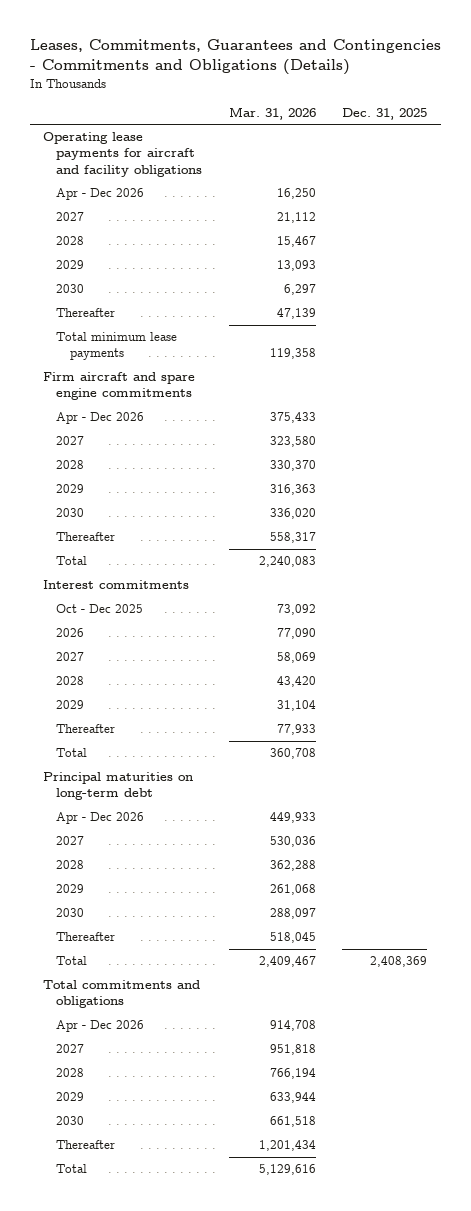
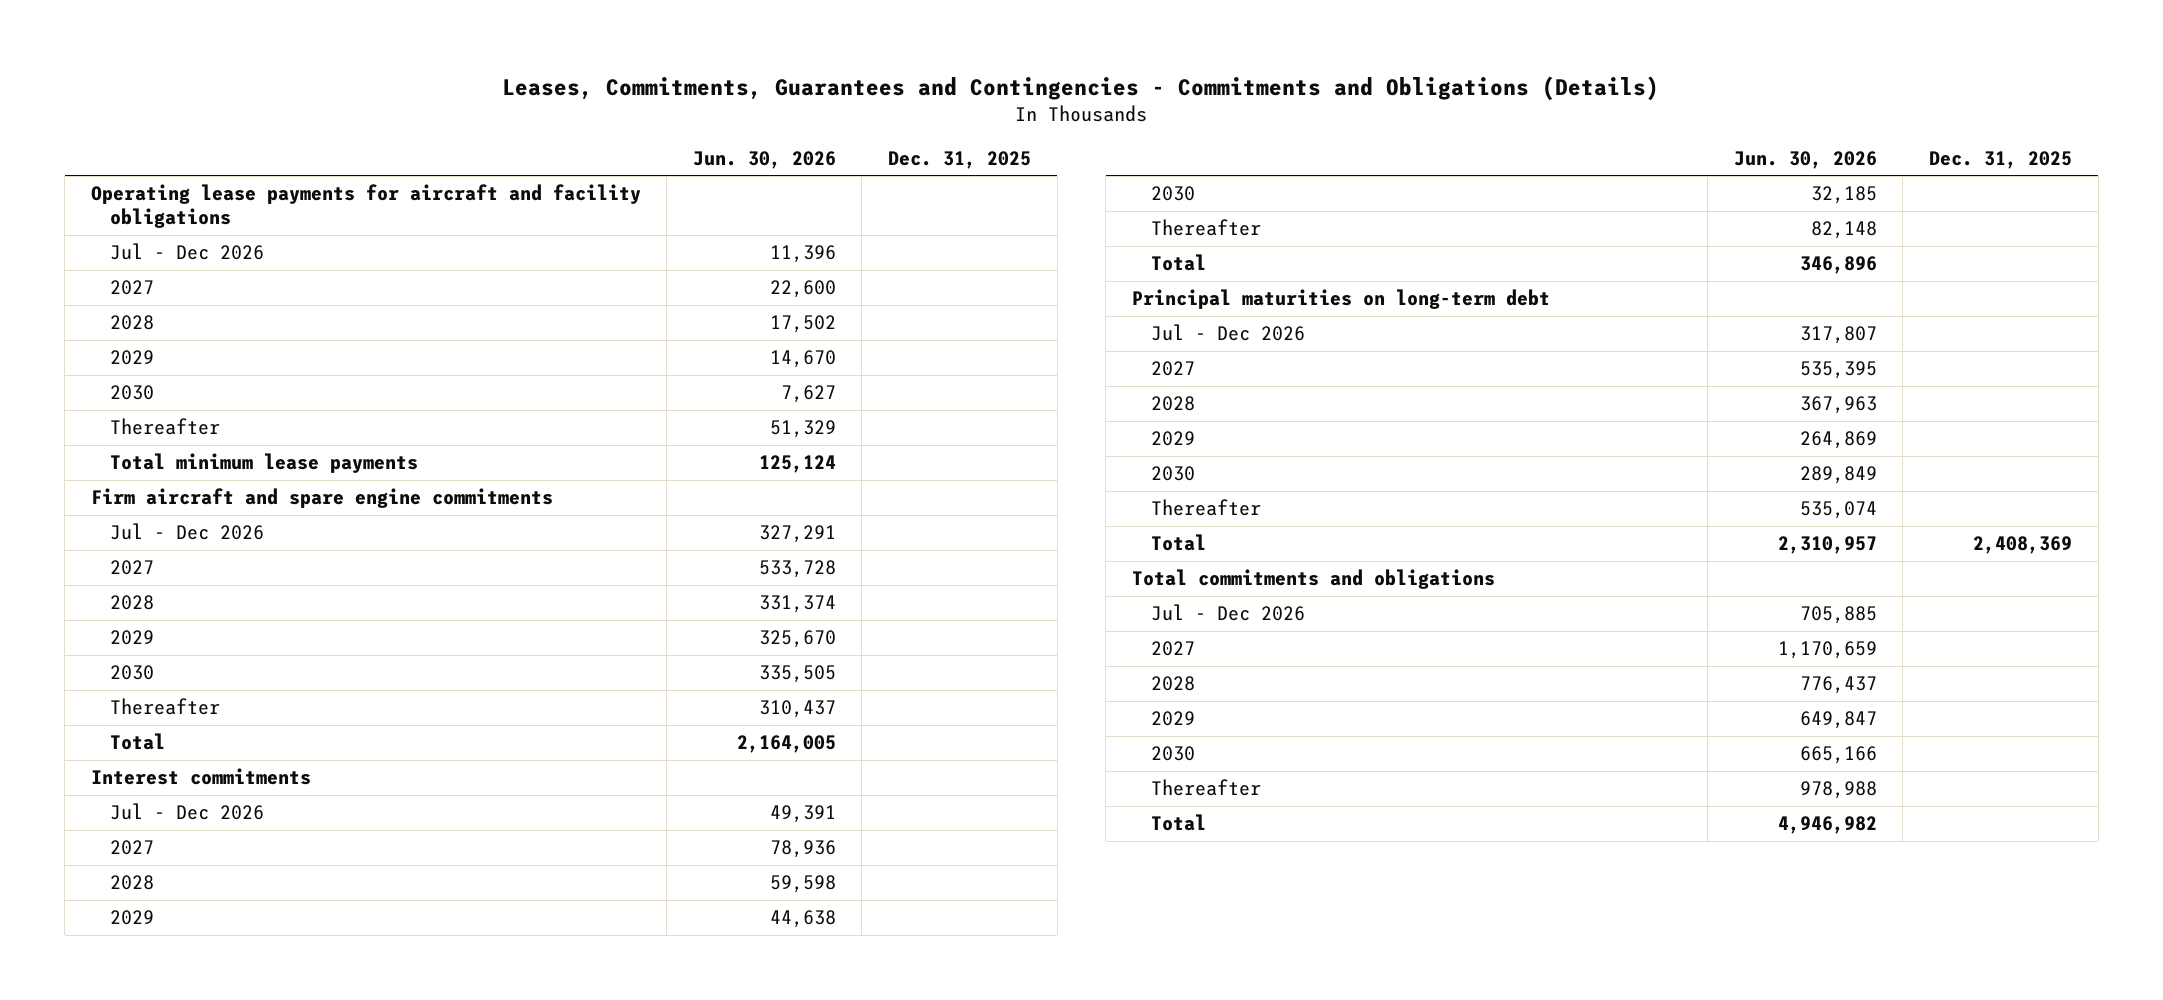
[228,106,316,120] Mar. 31, 2026 -> none
none -> [692,150,836,169] Jun. 30, 2026
[56,188,145,201] Apr - Dec 2026 -> [110,243,265,261] Jul - Dec 2026
[56,412,145,425] Apr - Dec 2026 -> [110,523,265,541] Jul - Dec 2026
[56,628,85,638] 2026 -> none
[56,604,144,614] Oct - Dec 2025 -> [110,803,265,821] Jul - Dec 2026
none -> [1151,186,1196,202] 2030
[56,812,145,825] Apr - Dec 2026 -> [1151,324,1306,342] Jul - Dec 2026
[56,1020,145,1033] Apr - Dec 2026 -> [1151,604,1306,622] Jul - Dec 2026

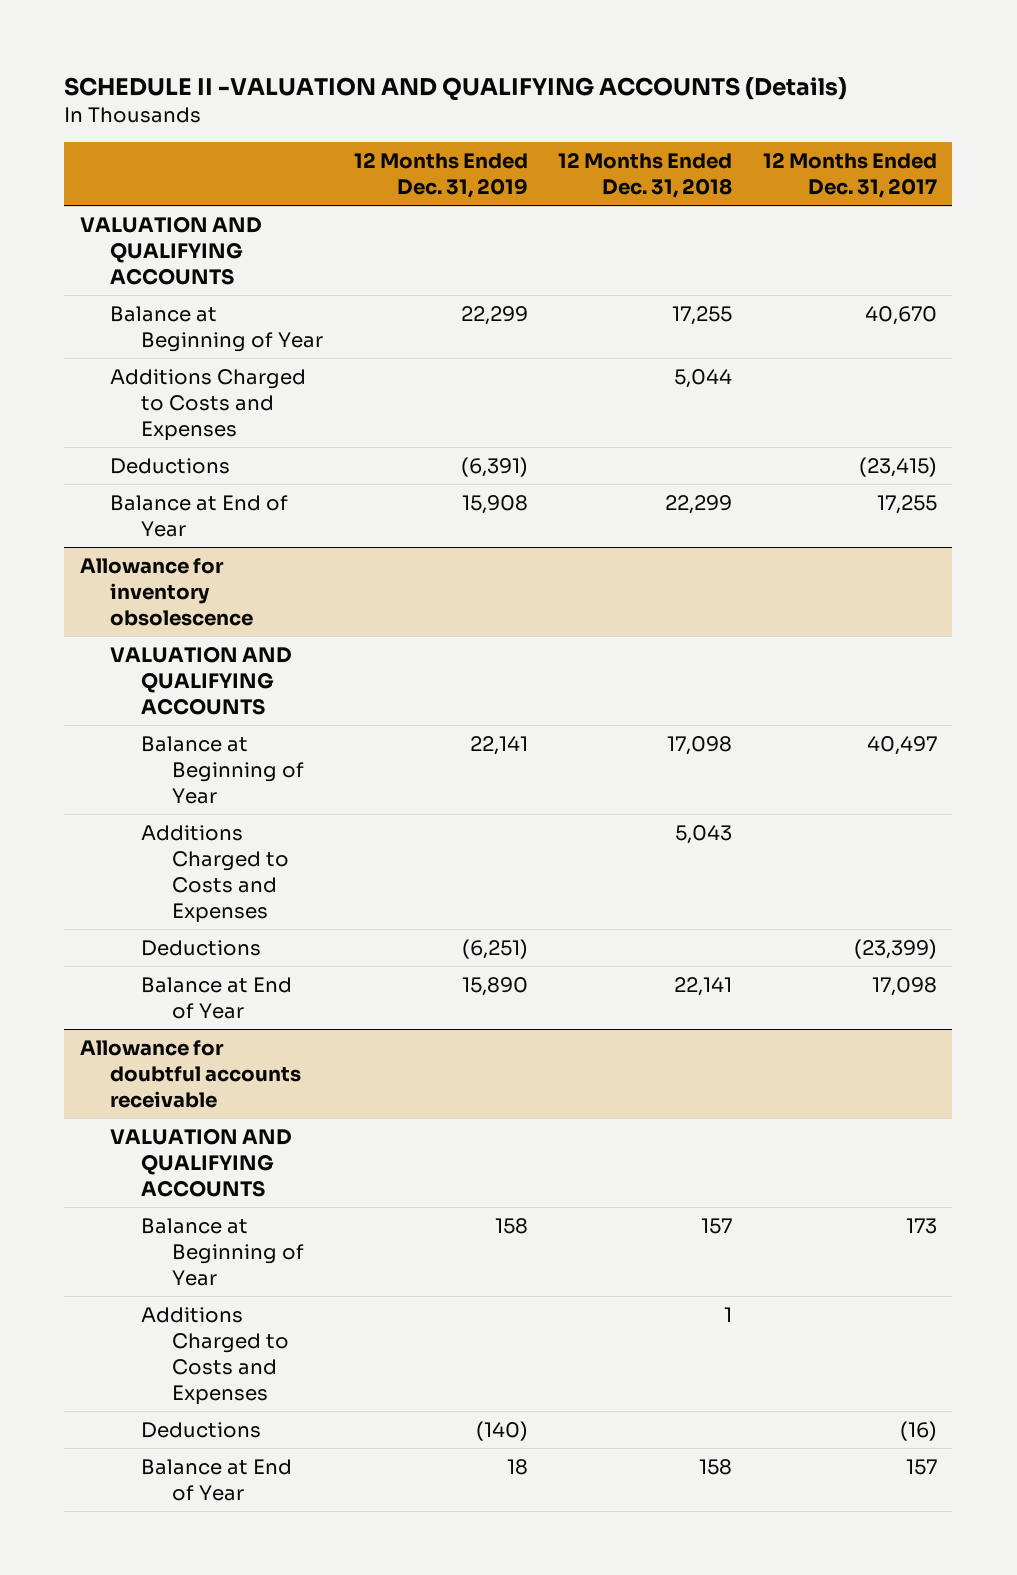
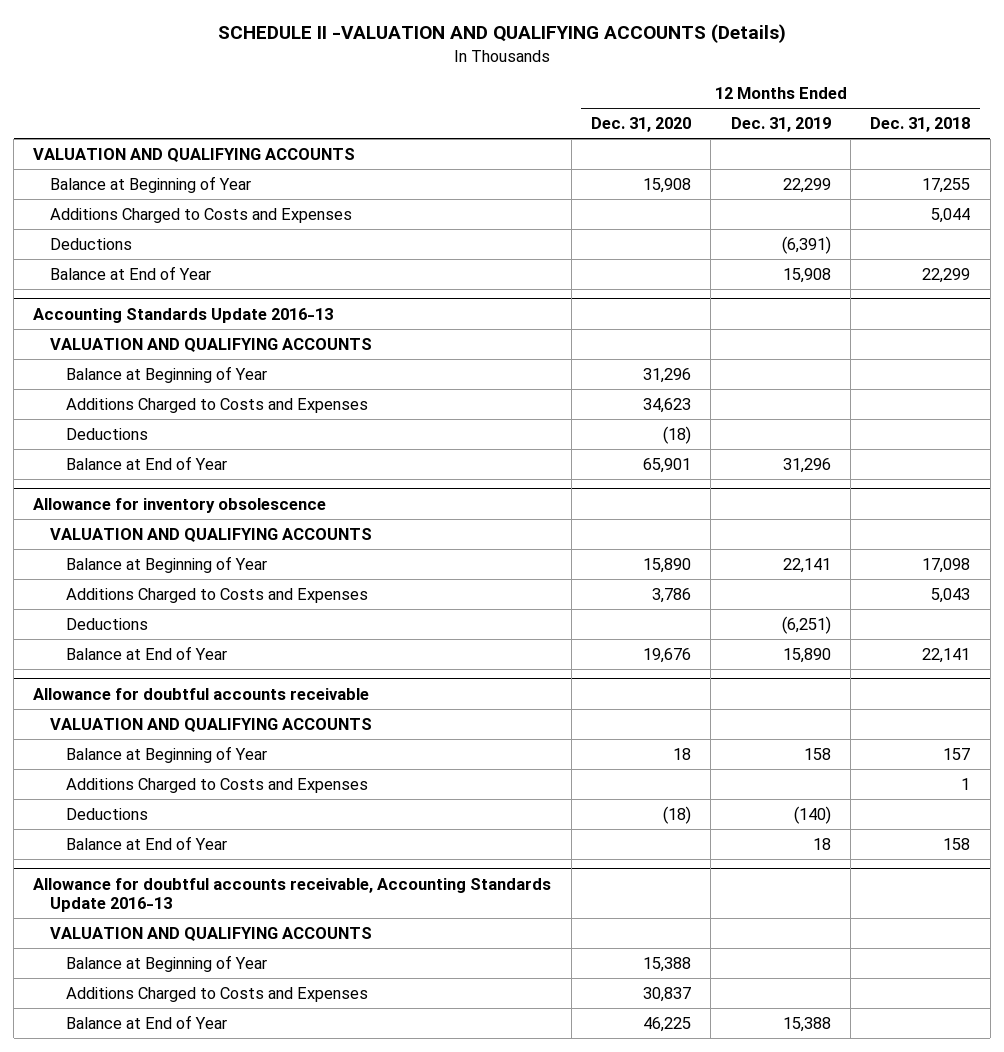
[763,151,938,198] 12 Months Ended Dec. 31, 2017 -> none
none -> [591,117,692,133] Dec. 31, 2020
none -> [33,307,334,323] Accounting Standards Update 2016-13
none -> [49,337,372,352] VALUATION AND QUALIFYING ACCOUNTS
none -> [65,365,267,383] Balance at Beginning of Year
none -> [65,397,368,413] Additions Charged to Costs and Expenses
none -> [65,427,148,440] Deductions
none -> [65,455,227,470] Balance at End of Year
none -> [33,877,552,913] Allowance for doubtful accounts receivable, Accounting Standards Update 2016-13
none -> [49,926,372,941] VALUATION AND QUALIFYING ACCOUNTS
none -> [65,954,267,972] Balance at Beginning of Year
none -> [65,986,368,1002] Additions Charged to Costs and Expenses
none -> [65,1014,227,1029] Balance at End of Year

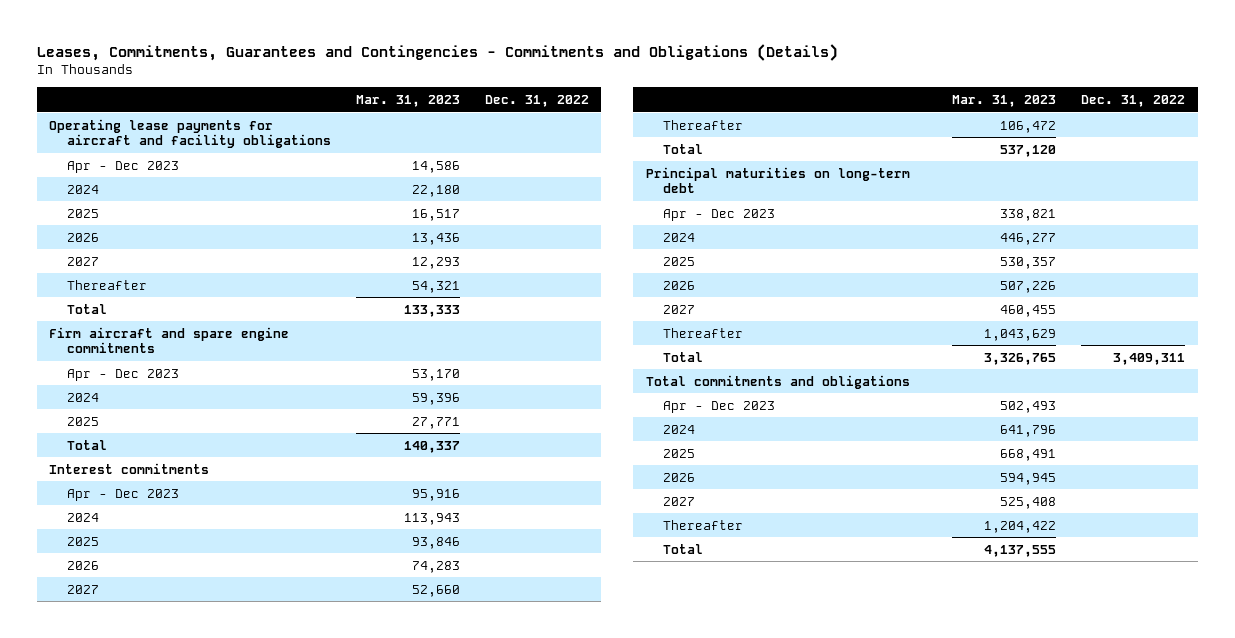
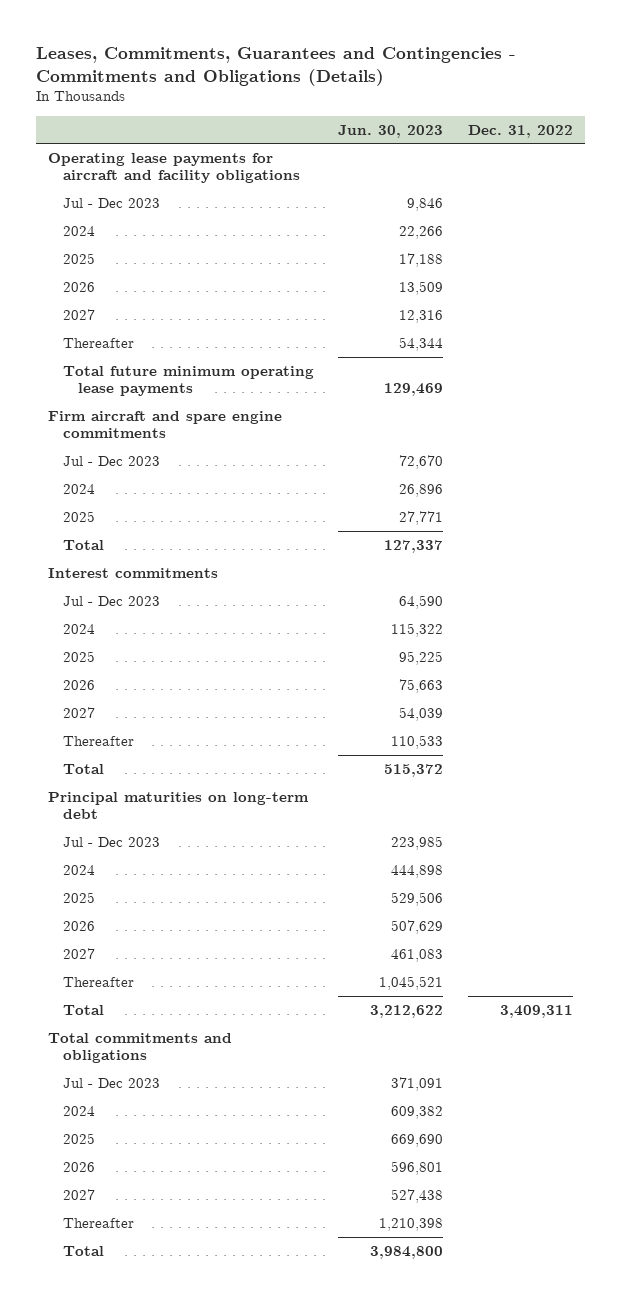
[355,94,460,107] Mar. 31, 2023 -> none
none -> [338,124,444,138] Jun. 30, 2023
[66,160,179,173] Apr - Dec 2023 -> [63,197,161,208] Jul - Dec 2023
[66,303,107,314] Total -> [63,365,315,397] Total future minimum operating lease payments
[66,368,179,381] Apr - Dec 2023 -> [63,455,161,466] Jul - Dec 2023
[66,488,179,501] Apr - Dec 2023 -> [63,595,161,606] Jul - Dec 2023
[663,208,776,221] Apr - Dec 2023 -> [63,836,161,847] Jul - Dec 2023
[663,400,776,413] Apr - Dec 2023 -> [63,1077,161,1088] Jul - Dec 2023

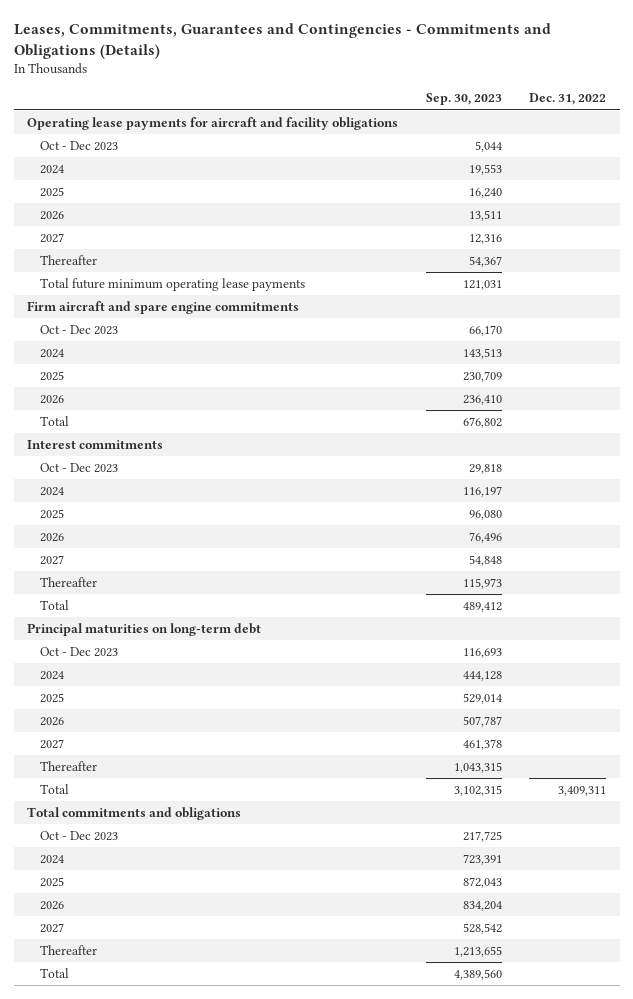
[338,124,444,138] Jun. 30, 2023 -> none
none -> [425,93,502,106] Sep. 30, 2023
[63,197,161,208] Jul - Dec 2023 -> [39,141,118,152] Oct - Dec 2023
[63,455,161,466] Jul - Dec 2023 -> [39,325,118,336] Oct - Dec 2023
none -> [39,395,64,405] 2026
[63,595,161,606] Jul - Dec 2023 -> [39,463,118,474] Oct - Dec 2023
[63,836,161,847] Jul - Dec 2023 -> [39,647,118,658] Oct - Dec 2023
[63,1077,161,1088] Jul - Dec 2023 -> [39,831,118,842] Oct - Dec 2023

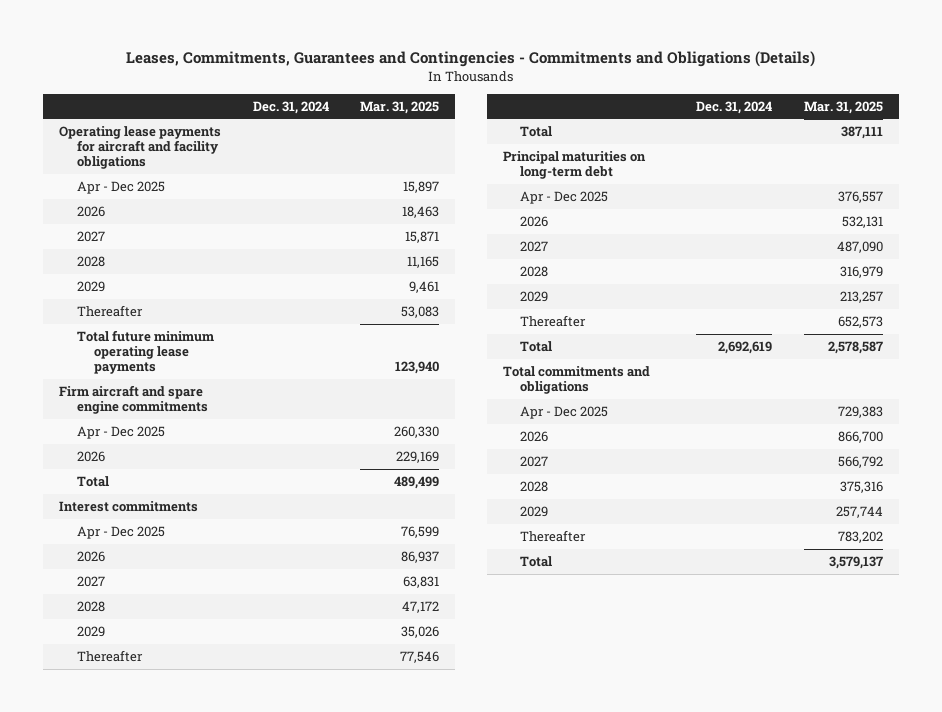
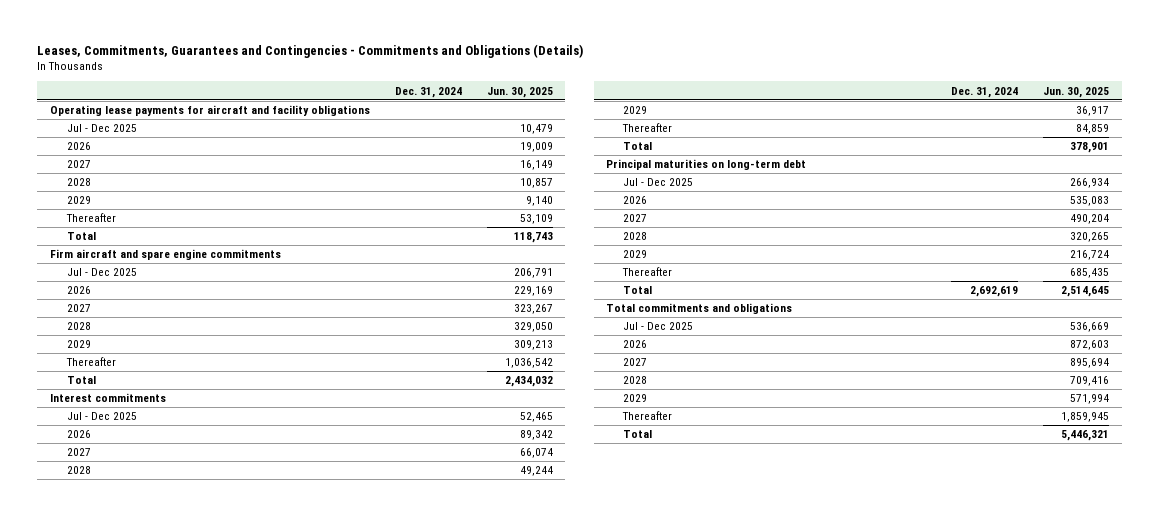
[360,100,440,114] Mar. 31, 2025 -> none
none -> [486,86,553,98] Jun. 30, 2025
[76,181,165,195] Apr - Dec 2025 -> [66,124,137,133] Jul - Dec 2025
[76,330,214,375] Total future minimum operating lease payments -> [66,232,96,241] Total
[76,426,165,440] Apr - Dec 2025 -> [66,268,137,277] Jul - Dec 2025
none -> [66,304,91,313] 2027
none -> [66,322,91,331] 2028
none -> [66,340,91,349] 2029
none -> [65,357,116,367] Thereafter
[76,526,165,540] Apr - Dec 2025 -> [66,412,137,421] Jul - Dec 2025
[520,191,609,205] Apr - Dec 2025 -> [623,178,694,187] Jul - Dec 2025
[520,406,609,420] Apr - Dec 2025 -> [623,322,694,331] Jul - Dec 2025

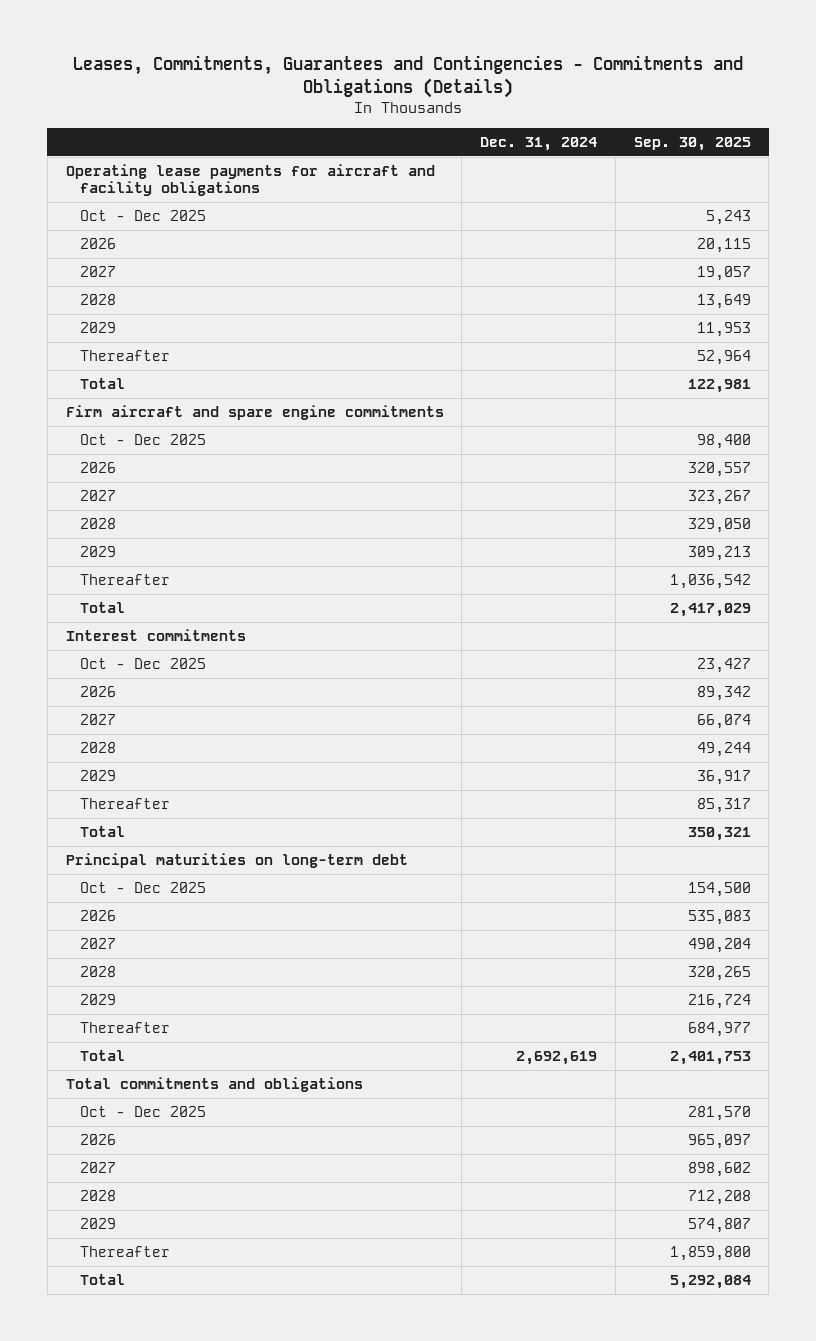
[486,86,553,98] Jun. 30, 2025 -> none
none -> [633,137,751,152] Sep. 30, 2025
[66,124,137,133] Jul - Dec 2025 -> [79,210,206,222] Oct - Dec 2025
[66,268,137,277] Jul - Dec 2025 -> [79,434,206,446] Oct - Dec 2025
[66,412,137,421] Jul - Dec 2025 -> [79,658,206,670] Oct - Dec 2025
[623,178,694,187] Jul - Dec 2025 -> [79,882,206,894] Oct - Dec 2025
[623,322,694,331] Jul - Dec 2025 -> [79,1106,206,1118] Oct - Dec 2025

